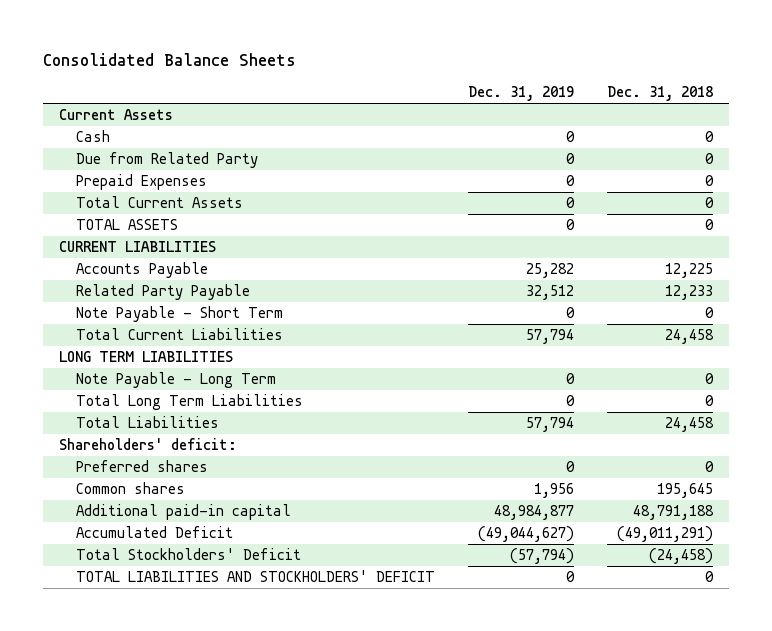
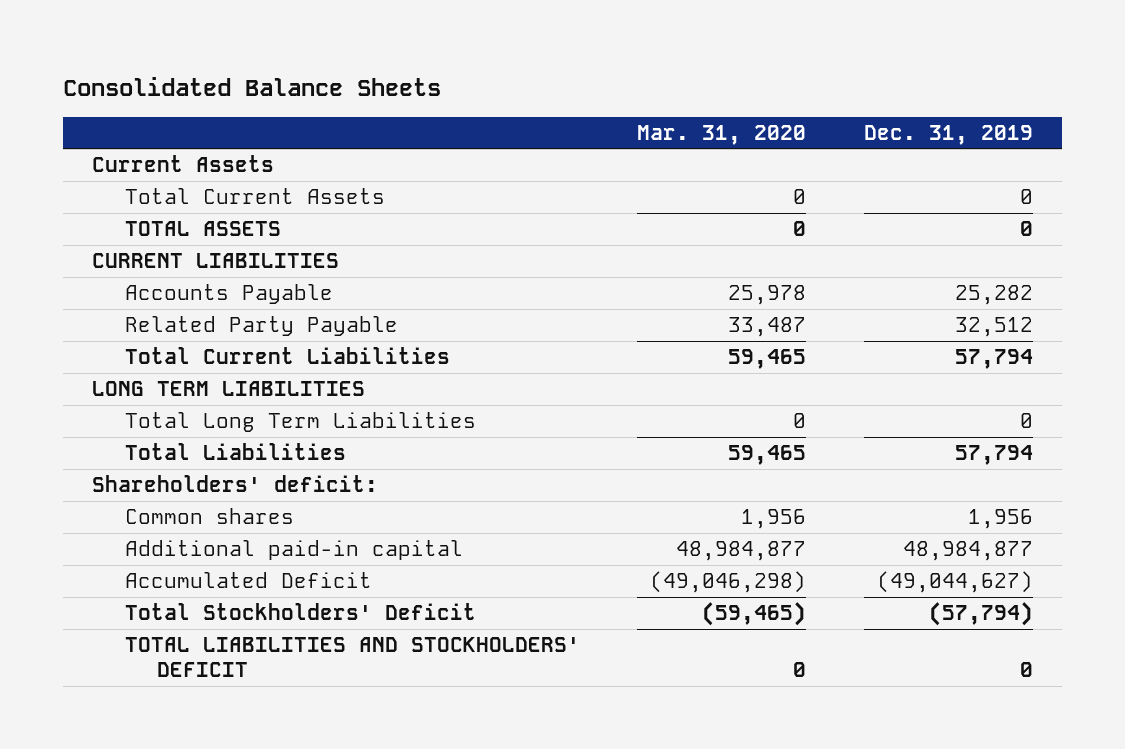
[606,86,713,102] Dec. 31, 2018 -> none
none -> [637,124,807,145] Mar. 31, 2020
[76,130,111,143] Cash -> none
[76,152,259,169] Due from Related Party -> none
[76,174,208,191] Prepaid Expenses -> none
[76,306,284,323] Note Payable - Short Term -> none
[76,372,277,389] Note Payable - Long Term -> none
[76,460,209,473] Preferred shares -> none

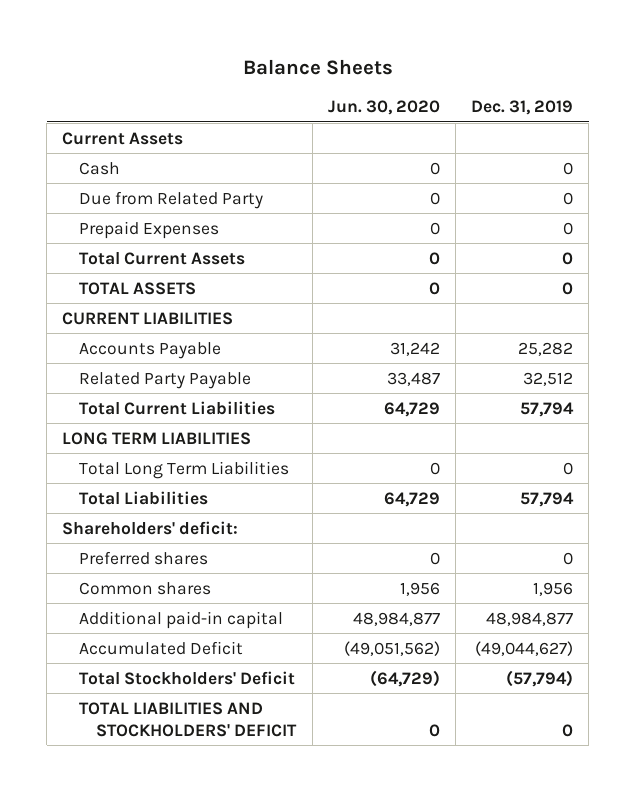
[63,76,442,96] Consolidated Balance Sheets -> [242,59,393,76] Balance Sheets
[637,124,807,145] Mar. 31, 2020 -> none
none -> [327,100,440,116] Jun. 30, 2020
none -> [79,161,121,175] Cash
none -> [79,190,264,209] Due from Related Party
none -> [79,220,220,239] Prepaid Expenses
none -> [79,550,209,565] Preferred shares

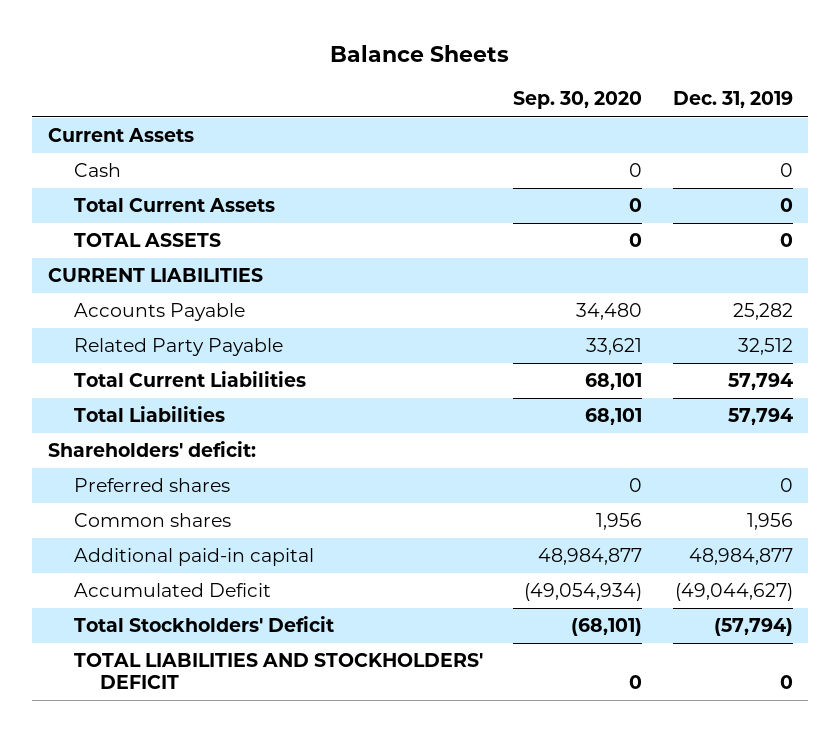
[327,100,440,116] Jun. 30, 2020 -> none
none -> [513,91,643,110] Sep. 30, 2020
[79,190,264,209] Due from Related Party -> none
[79,220,220,239] Prepaid Expenses -> none
[62,431,252,445] LONG TERM LIABILITIES -> none
[79,460,290,479] Total Long Term Liabilities -> none

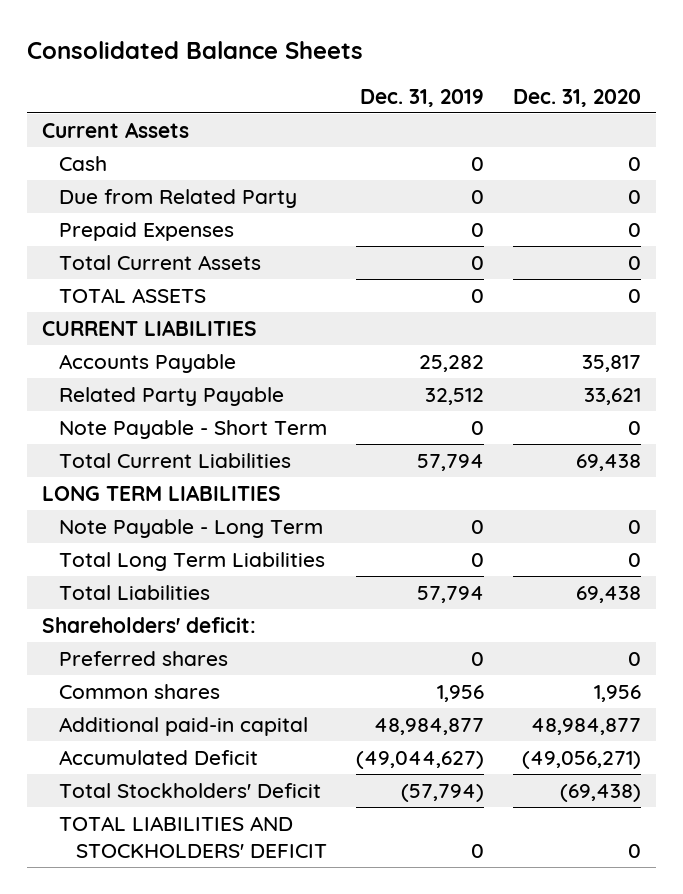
[330,44,510,62] Balance Sheets -> [27,41,364,60] Consolidated Balance Sheets
[513,91,643,110] Sep. 30, 2020 -> none
none -> [513,88,642,107] Dec. 31, 2020
none -> [58,188,297,208] Due from Related Party
none -> [58,221,234,241] Prepaid Expenses
none -> [58,419,327,439] Note Payable - Short Term
none -> [41,484,281,501] LONG TERM LIABILITIES
none -> [58,518,323,538] Note Payable - Long Term
none -> [58,551,325,571] Total Long Term Liabilities

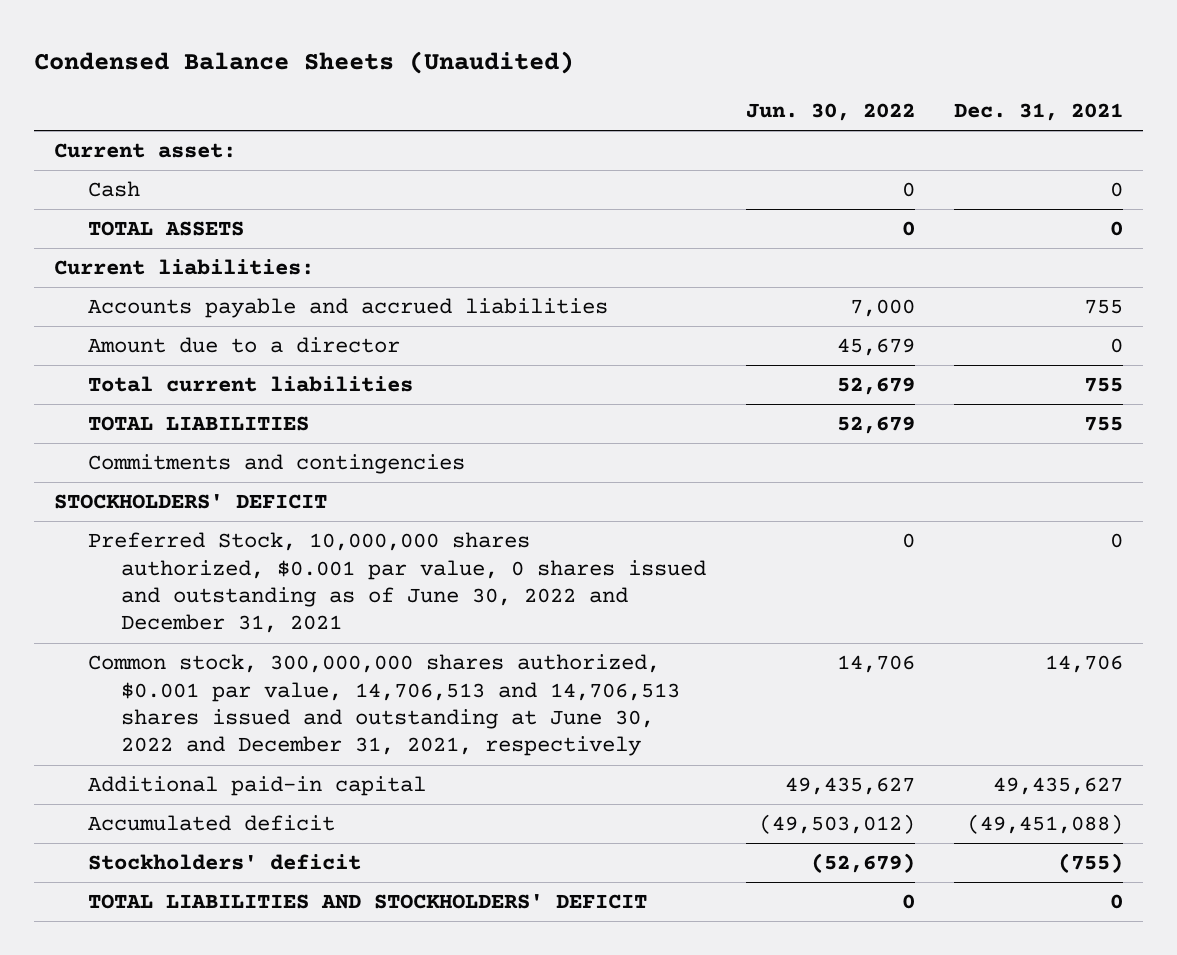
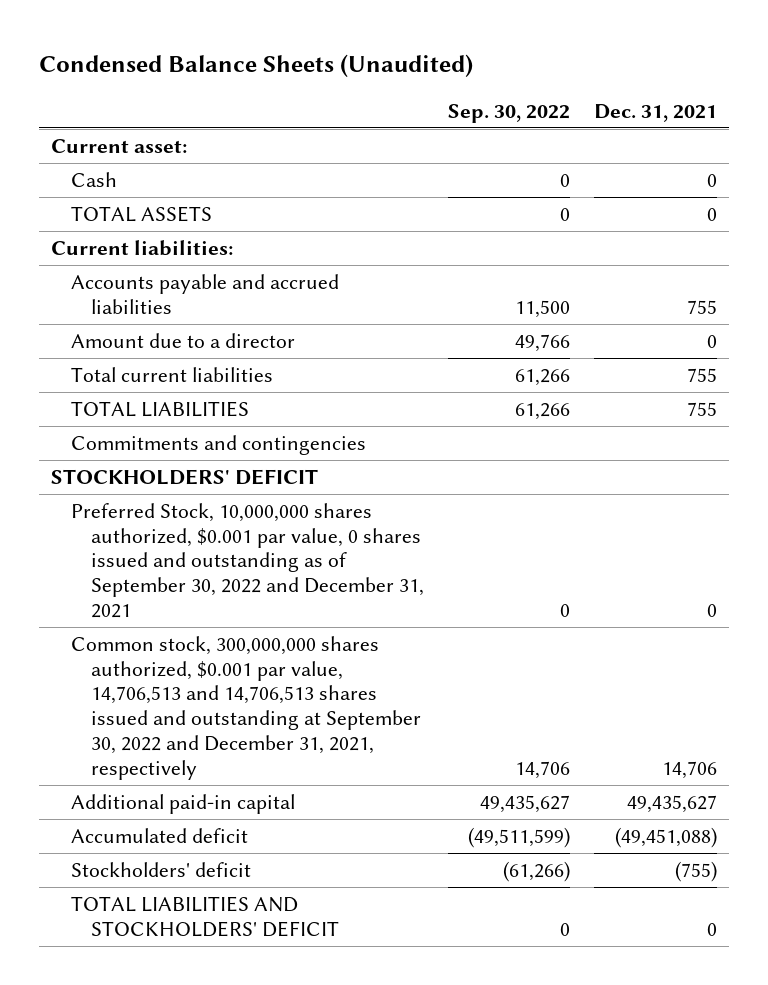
[745,103,915,122] Jun. 30, 2022 -> none
none -> [447,103,570,123] Sep. 30, 2022
[87,532,707,634] Preferred Stock, 10,000,000 shares authorized, $0.001 par value, 0 shares issued and outstanding as of June 30, 2022 and December 31, 2021 -> [70,502,424,618] Preferred Stock, 10,000,000 shares authorized, $0.001 par value, 0 shares issued and outstanding as of September 30, 2022 and December 31, 2021
[87,654,681,757] Common stock, 300,000,000 shares authorized, $0.001 par value, 14,706,513 and 14,706,513 shares issued and outstanding at June 30, 2022 and December 31, 2021, respectively -> [70,635,421,780] Common stock, 300,000,000 shares authorized, $0.001 par value, 14,706,513 and 14,706,513 shares issued and outstanding at September 30, 2022 and December 31, 2021, respectively

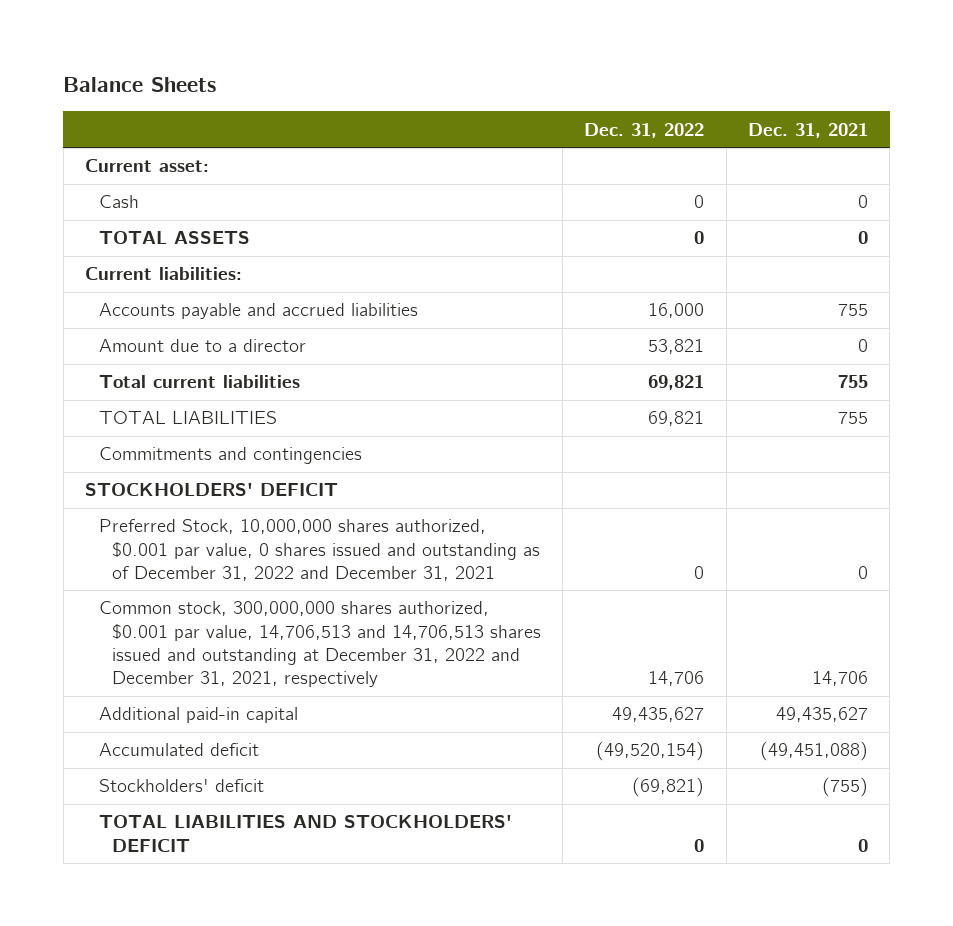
[39,54,474,78] Condensed Balance Sheets (Unaudited) -> [63,77,217,93] Balance Sheets
[447,103,570,123] Sep. 30, 2022 -> none
none -> [584,122,705,138] Dec. 31, 2022
[70,502,424,618] Preferred Stock, 10,000,000 shares authorized, $0.001 par value, 0 shares issued and outstanding as of September 30, 2022 and December 31, 2021 -> [98,519,540,581] Preferred Stock, 10,000,000 shares authorized, $0.001 par value, 0 shares issued and outstanding as of December 31, 2022 and December 31, 2021
[70,635,421,780] Common stock, 300,000,000 shares authorized, $0.001 par value, 14,706,513 and 14,706,513 shares issued and outstanding at September 30, 2022 and December 31, 2021, respectively -> [98,601,541,688] Common stock, 300,000,000 shares authorized, $0.001 par value, 14,706,513 and 14,706,513 shares issued and outstanding at December 31, 2022 and December 31, 2021, respectively

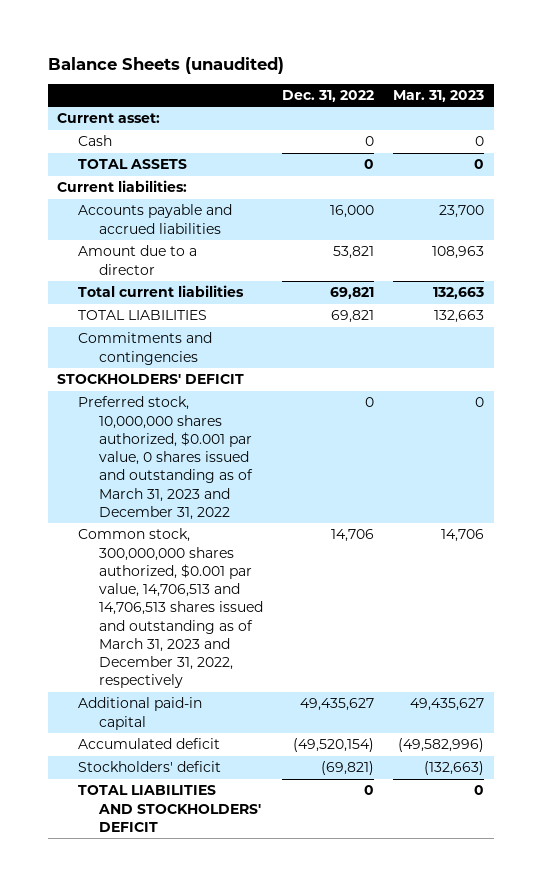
[63,77,217,93] Balance Sheets -> [47,56,284,74] Balance Sheets (unaudited)
[747,122,868,138] Dec. 31, 2021 -> none
none -> [393,90,485,103] Mar. 31, 2023
[98,519,540,581] Preferred Stock, 10,000,000 shares authorized, $0.001 par value, 0 shares issued and outstanding as of December 31, 2022 and December 31, 2021 -> [77,396,253,520] Preferred stock, 10,000,000 shares authorized, $0.001 par value, 0 shares issued and outstanding as of March 31, 2023 and December 31, 2022
[98,601,541,688] Common stock, 300,000,000 shares authorized, $0.001 par value, 14,706,513 and 14,706,513 shares issued and outstanding at December 31, 2022 and December 31, 2021, respectively -> [77,528,263,689] Common stock, 300,000,000 shares authorized, $0.001 par value, 14,706,513 and 14,706,513 shares issued and outstanding as of March 31, 2023 and December 31, 2022, respectively

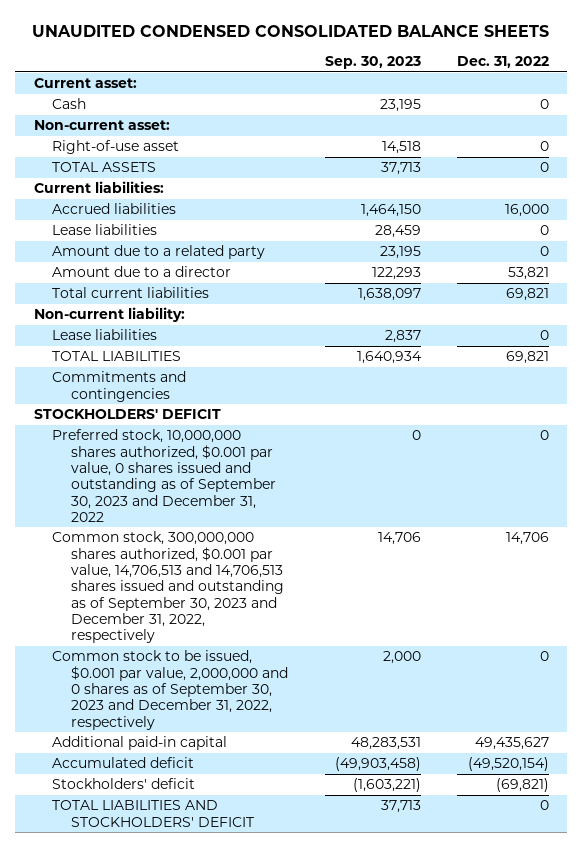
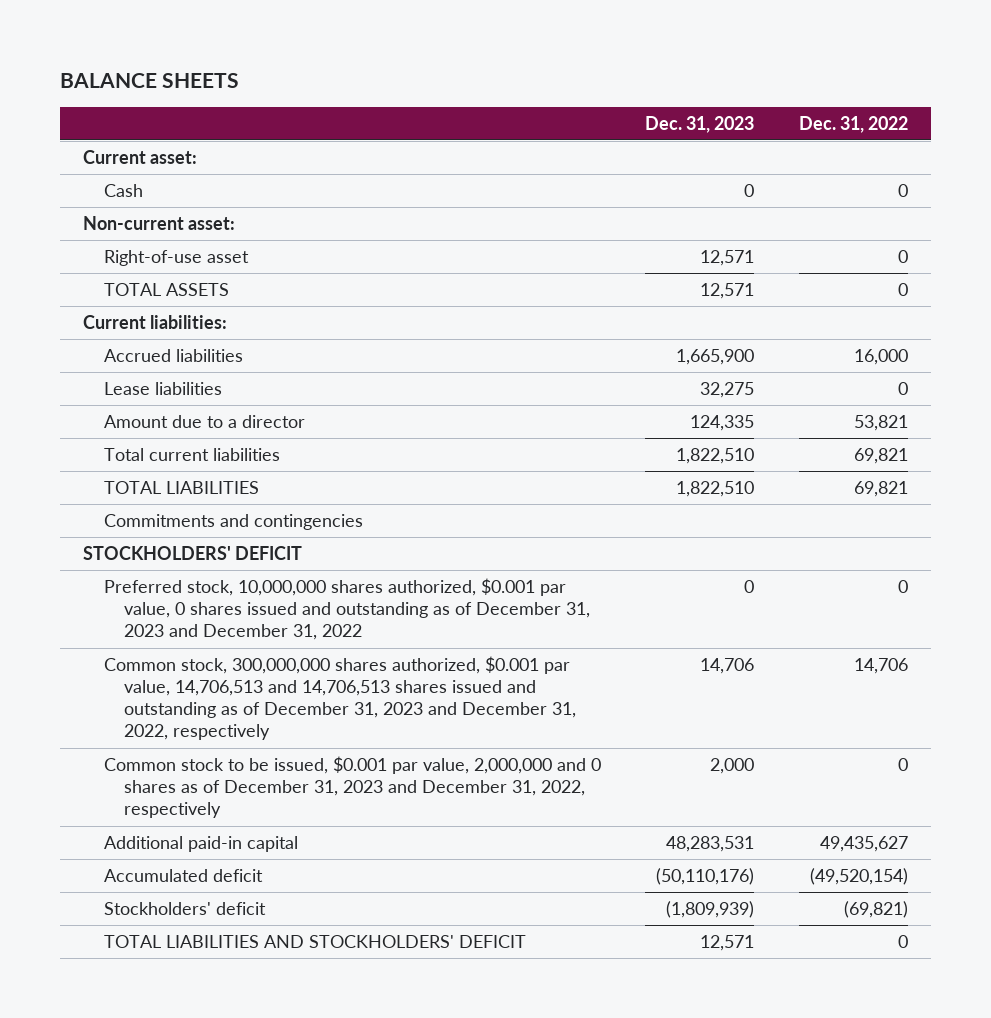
[32,25,550,38] UNAUDITED CONDENSED CONSOLIDATED BALANCE SHEETS -> [60,73,240,89] BALANCE SHEETS
[324,56,421,70] Sep. 30, 2023 -> none
none -> [645,115,755,133] Dec. 31, 2023
[52,245,266,260] Amount due to a related party -> none
[33,307,185,323] Non-current liability: -> none
[52,329,158,341] Lease liabilities -> none
[52,429,276,523] Preferred stock, 10,000,000 shares authorized, $0.001 par value, 0 shares issued and outstanding as of September 30, 2023 and December 31, 2022 -> [103,578,591,641] Preferred stock, 10,000,000 shares authorized, $0.001 par value, 0 shares issued and outstanding as of December 31, 2023 and December 31, 2022
[52,531,284,644] Common stock, 300,000,000 shares authorized, $0.001 par value, 14,706,513 and 14,706,513 shares issued and outstanding as of September 30, 2023 and December 31, 2022, respectively -> [103,656,577,741] Common stock, 300,000,000 shares authorized, $0.001 par value, 14,706,513 and 14,706,513 shares issued and outstanding as of December 31, 2023 and December 31, 2022, respectively
[52,650,288,730] Common stock to be issued, $0.001 par value, 2,000,000 and 0 shares as of September 30, 2023 and December 31, 2022, respectively -> [103,756,601,819] Common stock to be issued, $0.001 par value, 2,000,000 and 0 shares as of December 31, 2023 and December 31, 2022, respectively

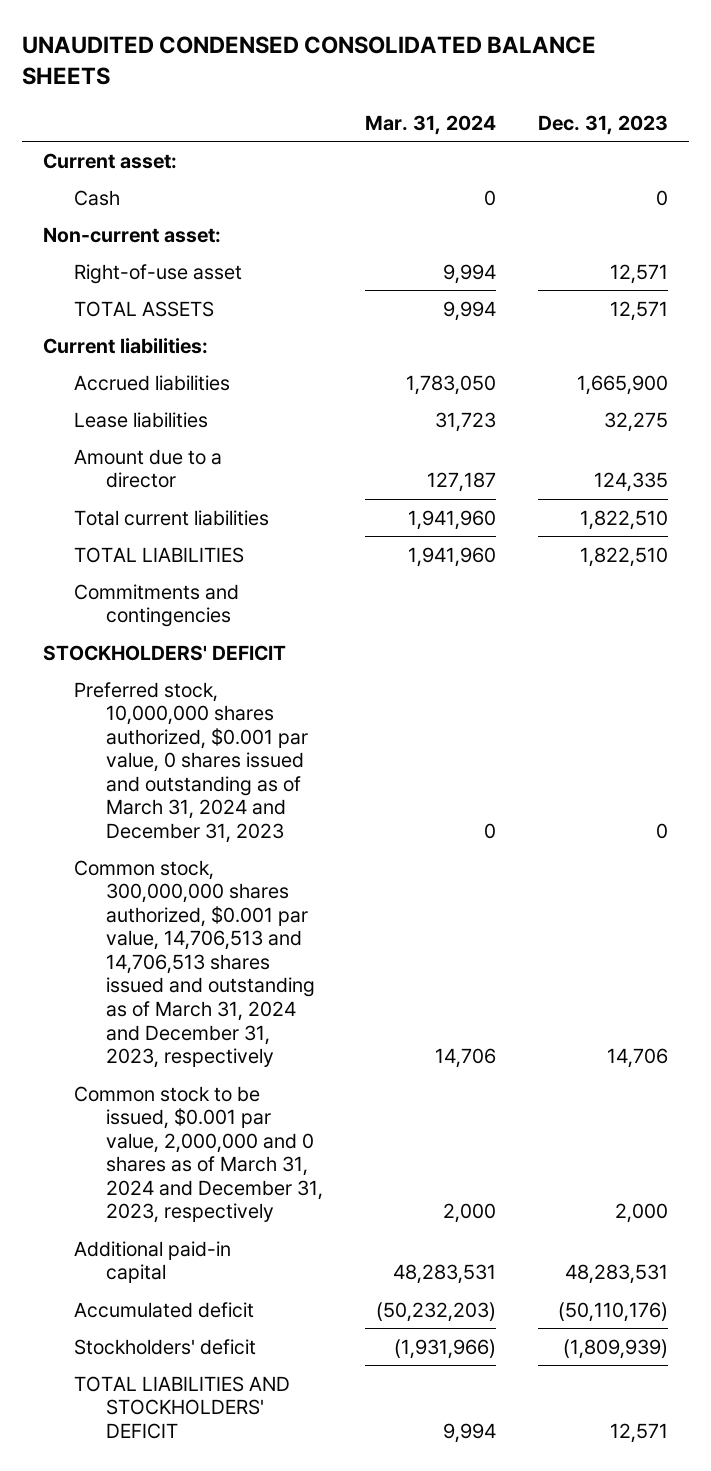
[60,73,240,89] BALANCE SHEETS -> [22,36,597,86] UNAUDITED CONDENSED CONSOLIDATED BALANCE SHEETS
[799,115,909,133] Dec. 31, 2022 -> none
none -> [364,115,496,136] Mar. 31, 2024
[103,578,591,641] Preferred stock, 10,000,000 shares authorized, $0.001 par value, 0 shares issued and outstanding as of December 31, 2023 and December 31, 2022 -> [74,681,308,844] Preferred stock, 10,000,000 shares authorized, $0.001 par value, 0 shares issued and outstanding as of March 31, 2024 and December 31, 2023
[103,656,577,741] Common stock, 300,000,000 shares authorized, $0.001 par value, 14,706,513 and 14,706,513 shares issued and outstanding as of December 31, 2023 and December 31, 2022, respectively -> [74,859,315,1069] Common stock, 300,000,000 shares authorized, $0.001 par value, 14,706,513 and 14,706,513 shares issued and outstanding as of March 31, 2024 and December 31, 2023, respectively
[103,756,601,819] Common stock to be issued, $0.001 par value, 2,000,000 and 0 shares as of December 31, 2023 and December 31, 2022, respectively -> [74,1085,323,1224] Common stock to be issued, $0.001 par value, 2,000,000 and 0 shares as of March 31, 2024 and December 31, 2023, respectively

